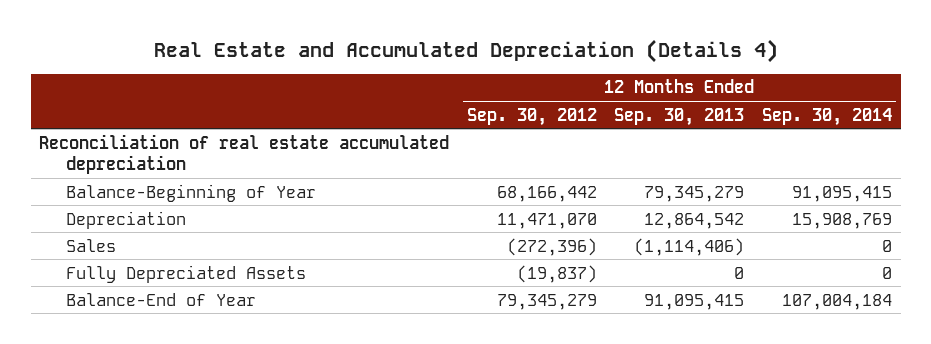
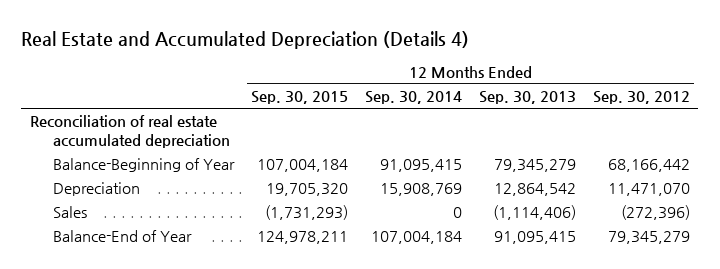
none -> [251,91,349,105] Sep. 30, 2015
[66,264,307,283] Fully Depreciated Assets -> none

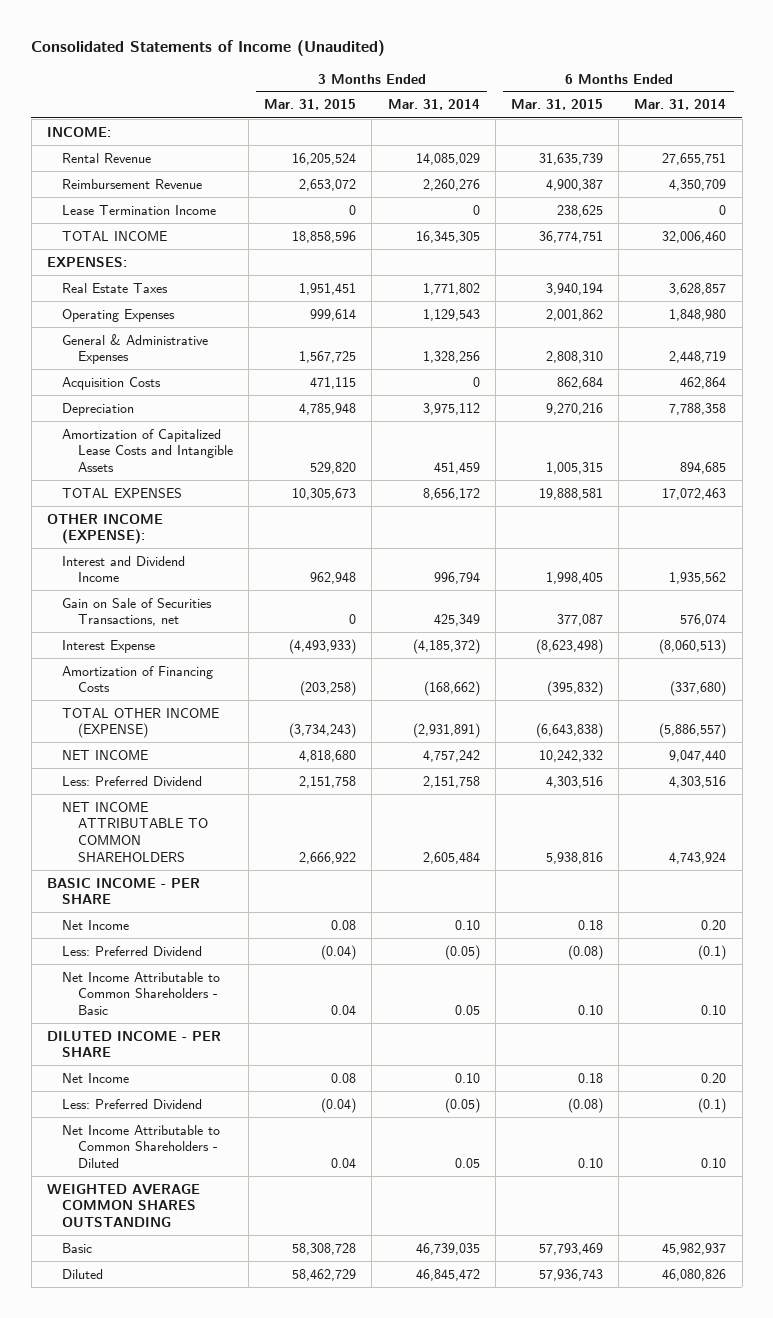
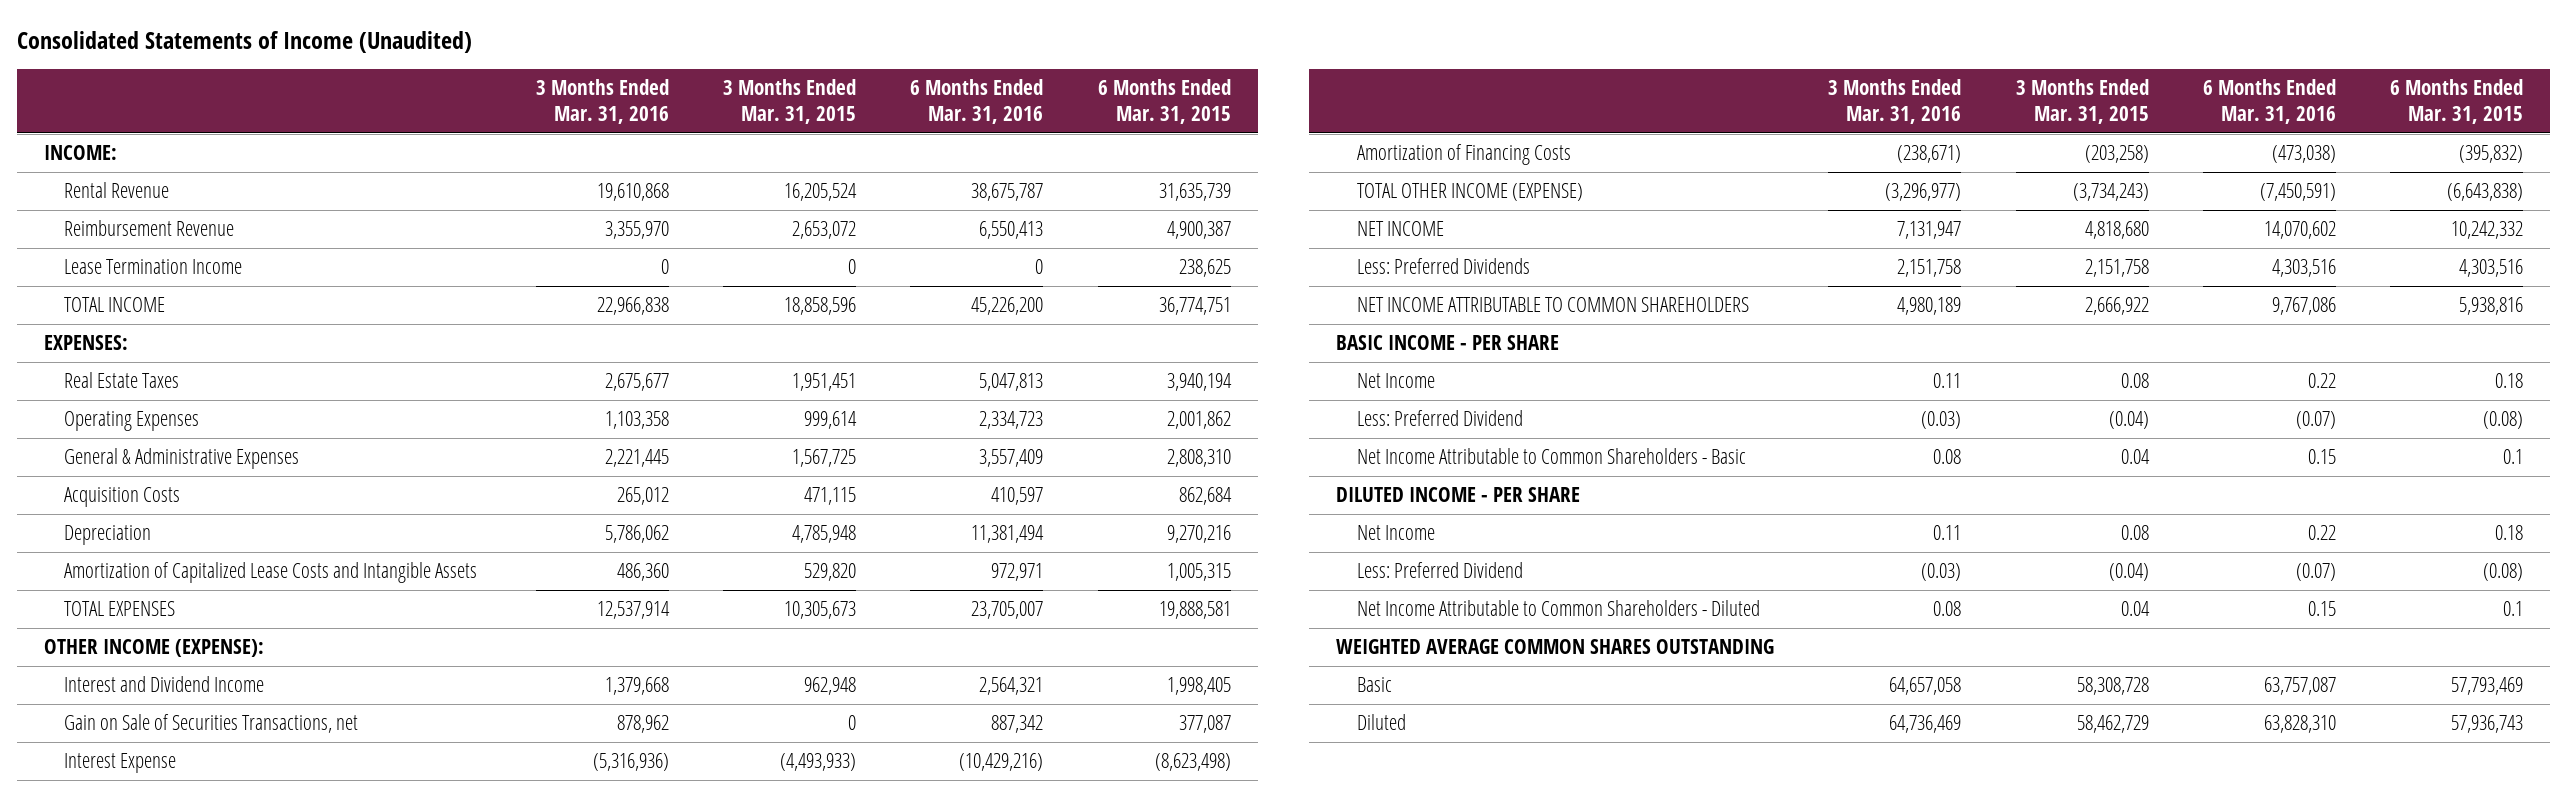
[387,99,480,111] Mar. 31, 2014 -> none
[634,99,727,111] Mar. 31, 2014 -> none
none -> [535,79,669,125] 3 Months Ended Mar. 31, 2016
none -> [910,79,1044,125] 6 Months Ended Mar. 31, 2016
[62,775,203,786] Less: Preferred Dividend -> [1356,258,1530,275] Less: Preferred Dividends
[578,1004,604,1015] 0.10 -> [2503,449,2524,465] 0.1
[578,1157,604,1168] 0.10 -> [2503,601,2524,617] 0.1

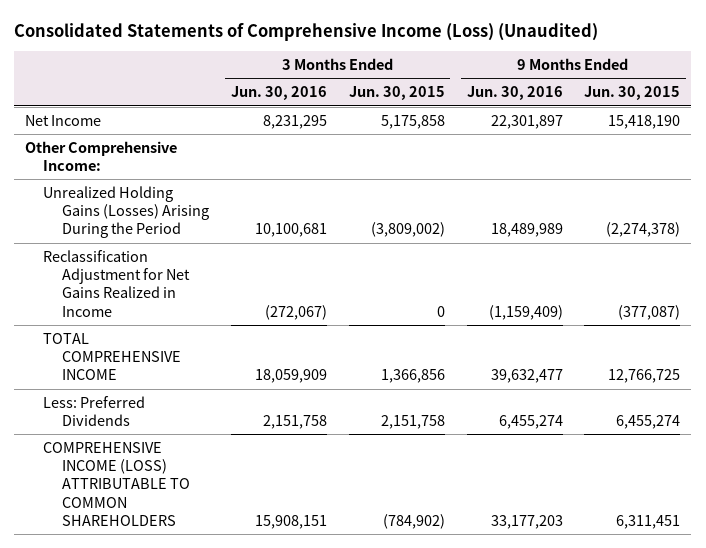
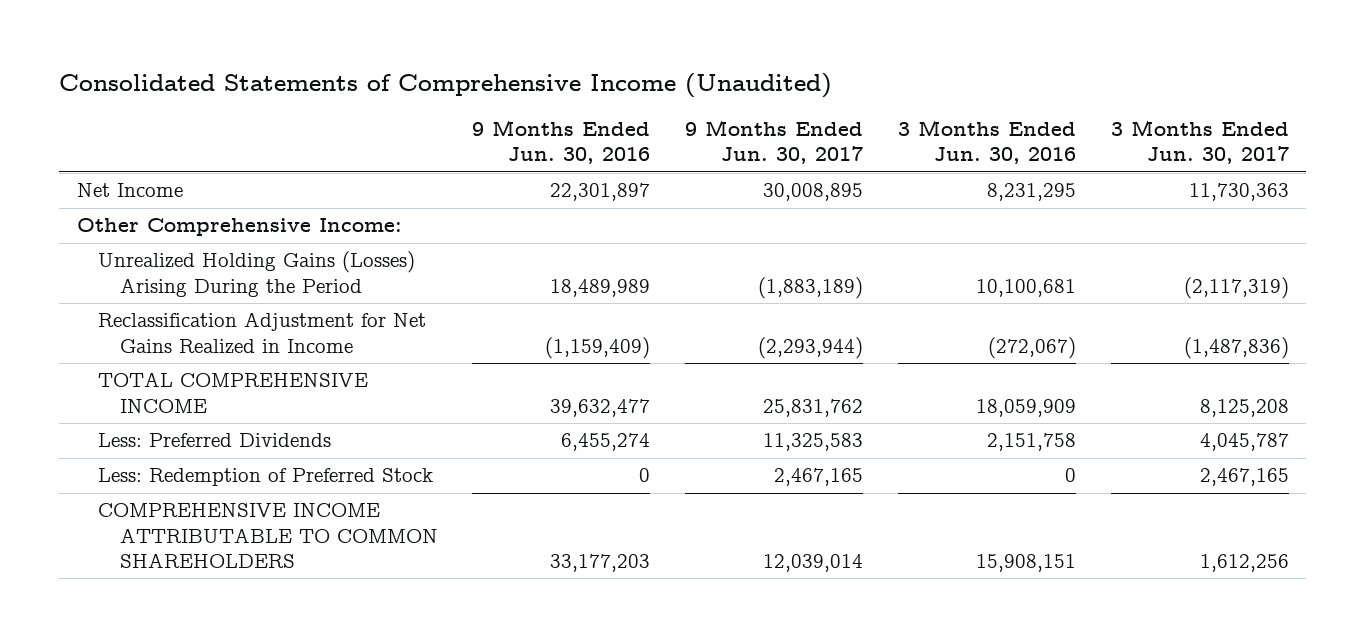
[14,22,599,41] Consolidated Statements of Comprehensive Income (Loss) (Unaudited) -> [59,72,833,98] Consolidated Statements of Comprehensive Income (Unaudited)
[348,86,445,101] Jun. 30, 2015 -> none
[584,86,681,101] Jun. 30, 2015 -> none
none -> [685,119,864,165] 9 Months Ended Jun. 30, 2017
none -> [1110,119,1289,165] 3 Months Ended Jun. 30, 2017
none -> [98,468,434,487] Less: Redemption of Preferred Stock
[43,441,190,527] COMPREHENSIVE INCOME (LOSS) ATTRIBUTABLE TO COMMON SHAREHOLDERS -> [98,503,438,569] COMPREHENSIVE INCOME ATTRIBUTABLE TO COMMON SHAREHOLDERS

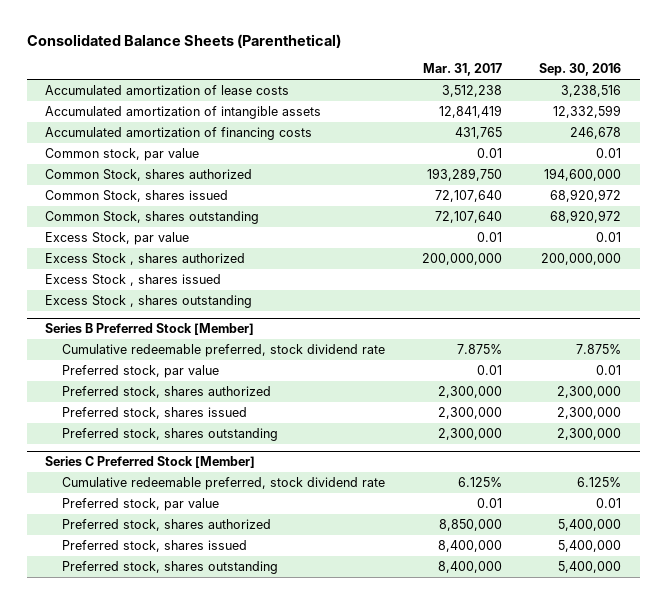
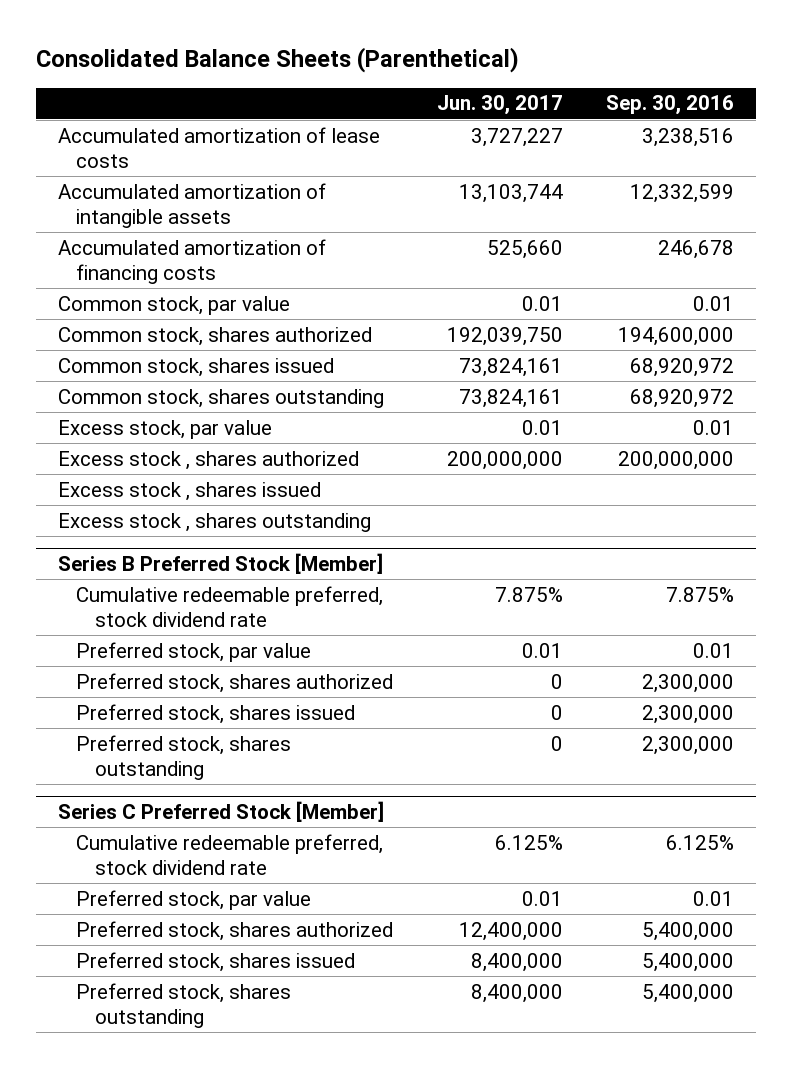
[423,63,503,77] Mar. 31, 2017 -> none
none -> [436,95,563,116] Jun. 30, 2017
[45,168,253,181] Common Stock, shares authorized -> [57,326,372,346] Common stock, shares authorized
[45,189,229,202] Common Stock, shares issued -> [57,357,334,377] Common stock, shares issued
[45,210,260,224] Common Stock, shares outstanding -> [57,388,384,408] Common stock, shares outstanding
[45,231,190,245] Excess Stock, par value -> [57,419,272,439] Excess stock, par value
[45,252,246,265] Excess Stock , shares authorized -> [57,450,359,470] Excess stock , shares authorized
[45,273,222,286] Excess Stock , shares issued -> [57,481,321,501] Excess stock , shares issued
[45,294,253,308] Excess Stock , shares outstanding -> [57,512,371,532] Excess stock , shares outstanding

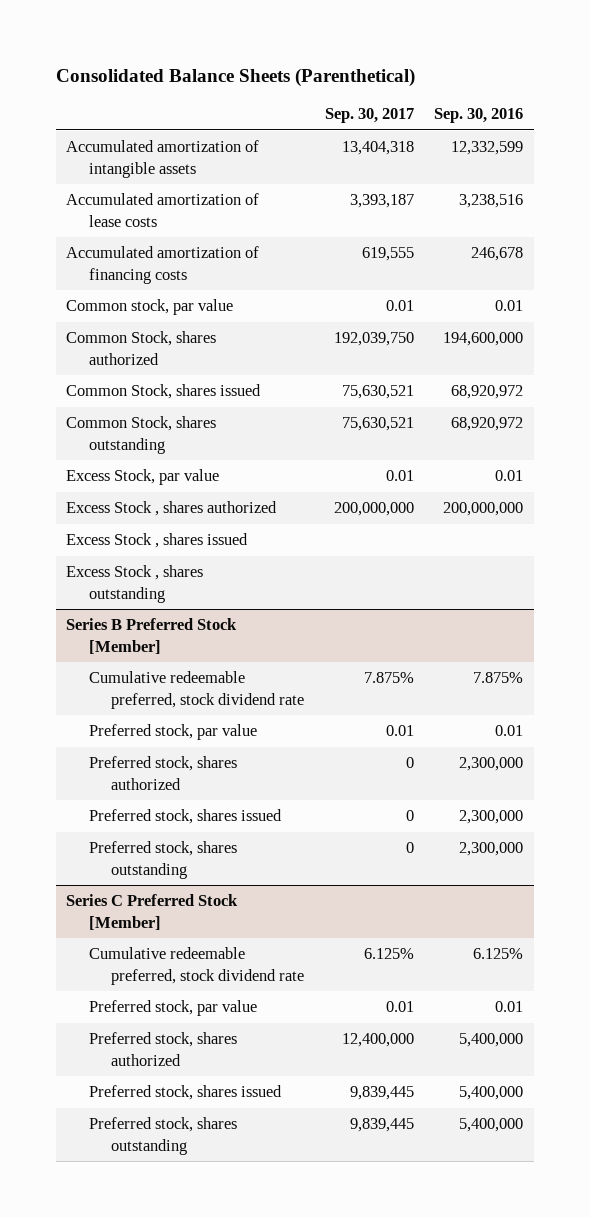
[436,95,563,116] Jun. 30, 2017 -> none
none -> [324,108,414,124] Sep. 30, 2017
[57,126,380,168] Accumulated amortization of lease costs -> [66,193,260,227] Accumulated amortization of lease costs
[57,326,372,346] Common stock, shares authorized -> [66,331,217,365] Common Stock, shares authorized
[57,357,334,377] Common stock, shares issued -> [66,384,262,400] Common Stock, shares issued
[57,388,384,408] Common stock, shares outstanding -> [66,416,217,454] Common Stock, shares outstanding
[57,419,272,439] Excess stock, par value -> [66,469,220,486] Excess Stock, par value
[57,450,359,470] Excess stock , shares authorized -> [66,501,278,517] Excess Stock , shares authorized
[57,481,321,501] Excess stock , shares issued -> [66,533,249,549] Excess Stock , shares issued
[57,512,371,532] Excess stock , shares outstanding -> [66,565,204,603] Excess Stock , shares outstanding

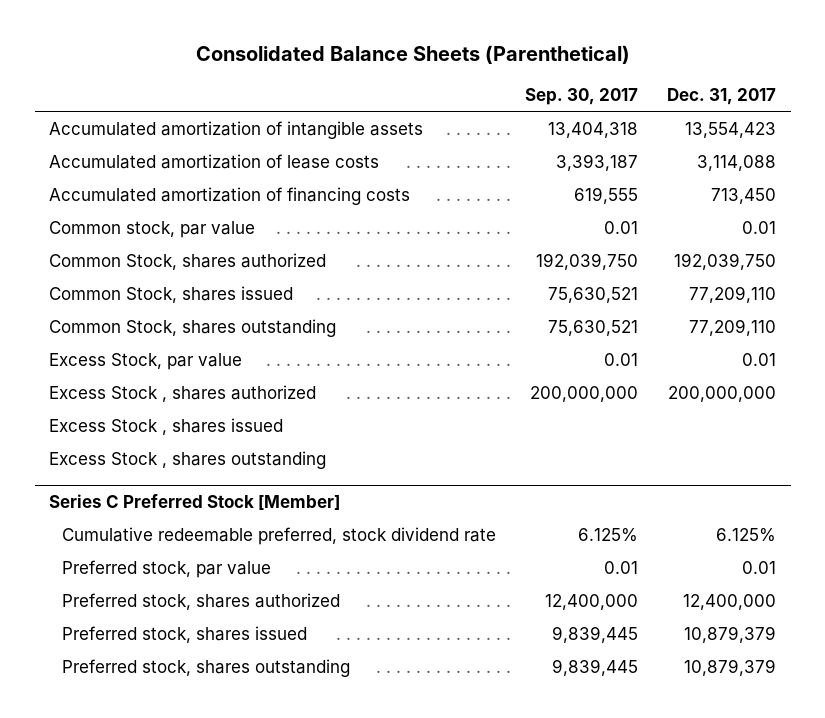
[434,108,524,124] Sep. 30, 2016 -> none
none -> [667,88,777,106] Dec. 31, 2017
[66,618,238,654] Series B Preferred Stock [Member] -> none
[88,671,304,709] Cumulative redeemable preferred, stock dividend rate -> none
[88,724,257,741] Preferred stock, par value -> none
[88,756,237,790] Preferred stock, shares authorized -> none
[88,809,282,825] Preferred stock, shares issued -> none
[88,841,237,879] Preferred stock, shares outstanding -> none

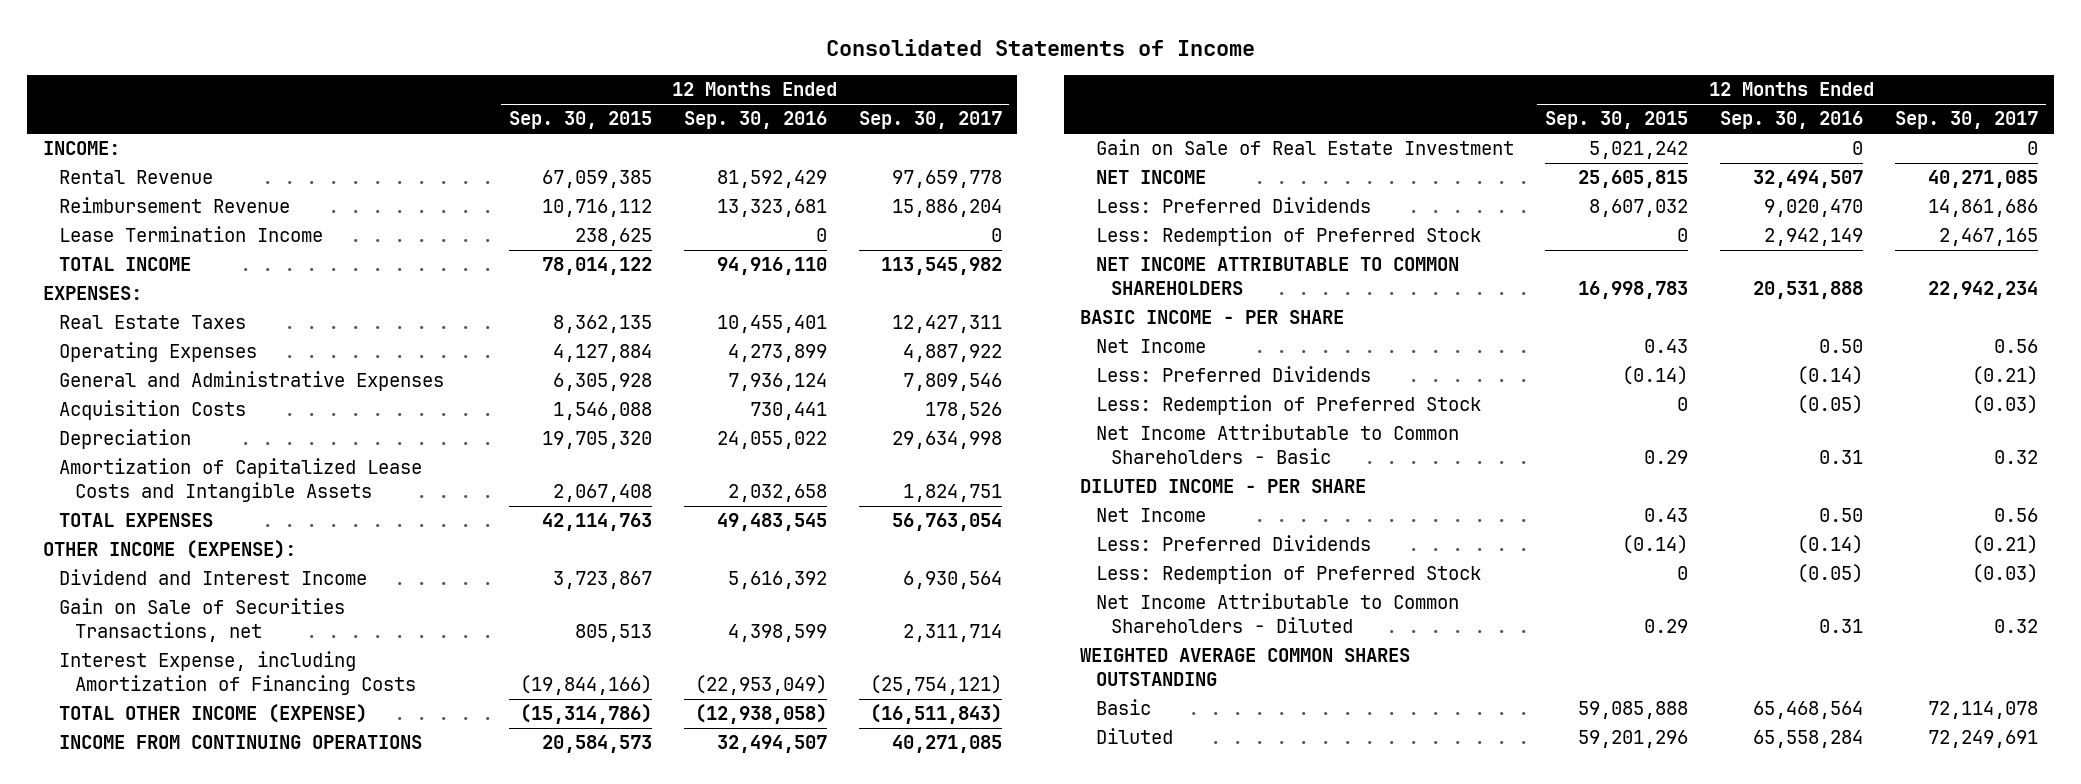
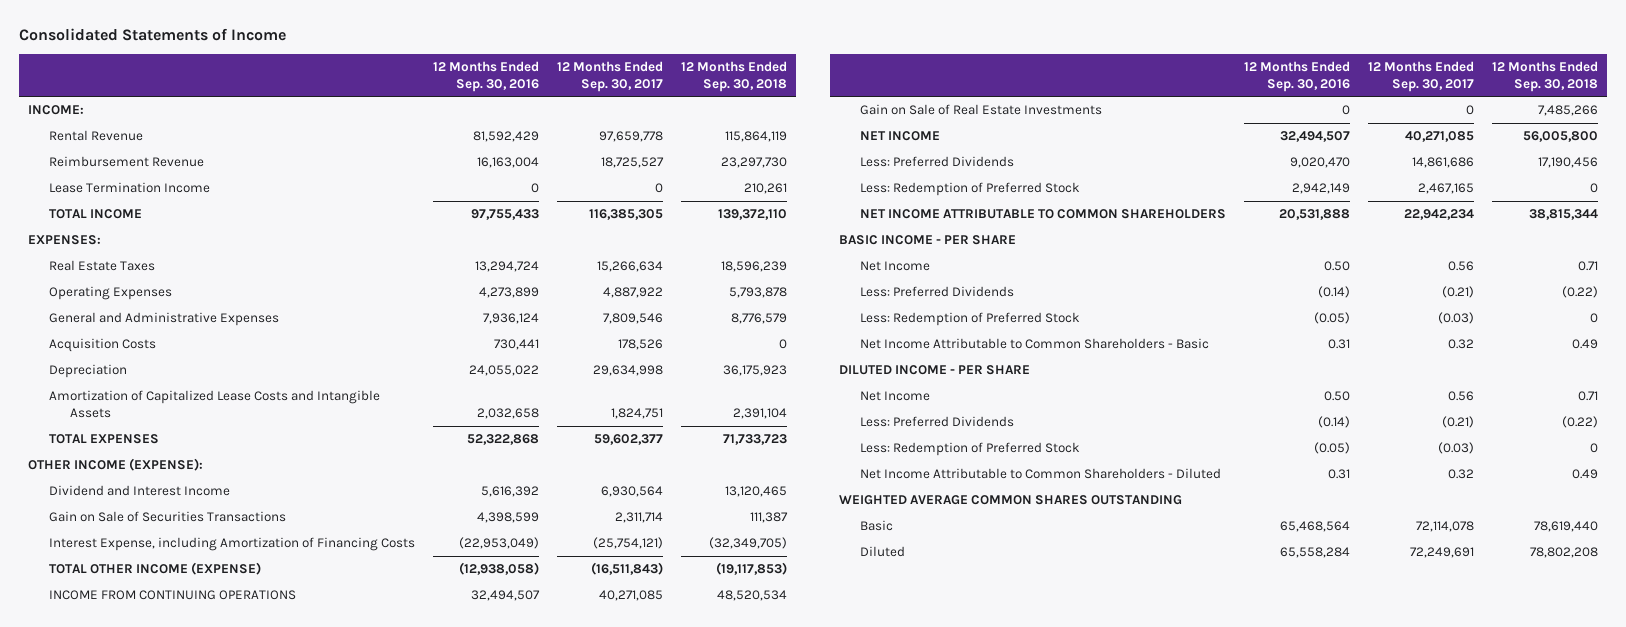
[508,111,652,130] Sep. 30, 2015 -> none
none -> [680,60,787,92] 12 Months Ended Sep. 30, 2018
[716,199,827,218] 13,323,681 -> [476,157,539,169] 16,163,004
[891,199,1002,218] 15,886,204 -> [600,157,664,169] 18,725,527
[716,257,827,276] 94,916,110 -> [470,209,539,221] 97,755,433
[880,257,1002,276] 113,545,982 -> [588,209,663,221] 116,385,305
[716,315,827,334] 10,455,401 -> [474,261,539,273] 13,294,724
[891,315,1002,334] 12,427,311 -> [596,261,663,273] 15,266,634
[716,513,827,532] 49,483,545 -> [466,434,539,446] 52,322,868
[891,513,1002,532] 56,763,054 -> [593,434,663,446] 59,602,377
[59,598,346,643] Gain on Sale of Securities Transactions, net -> [48,511,286,523] Gain on Sale of Securities Transactions
[1095,139,1514,156] Gain on Sale of Real Estate Investment -> [860,104,1103,116] Gain on Sale of Real Estate Investments

